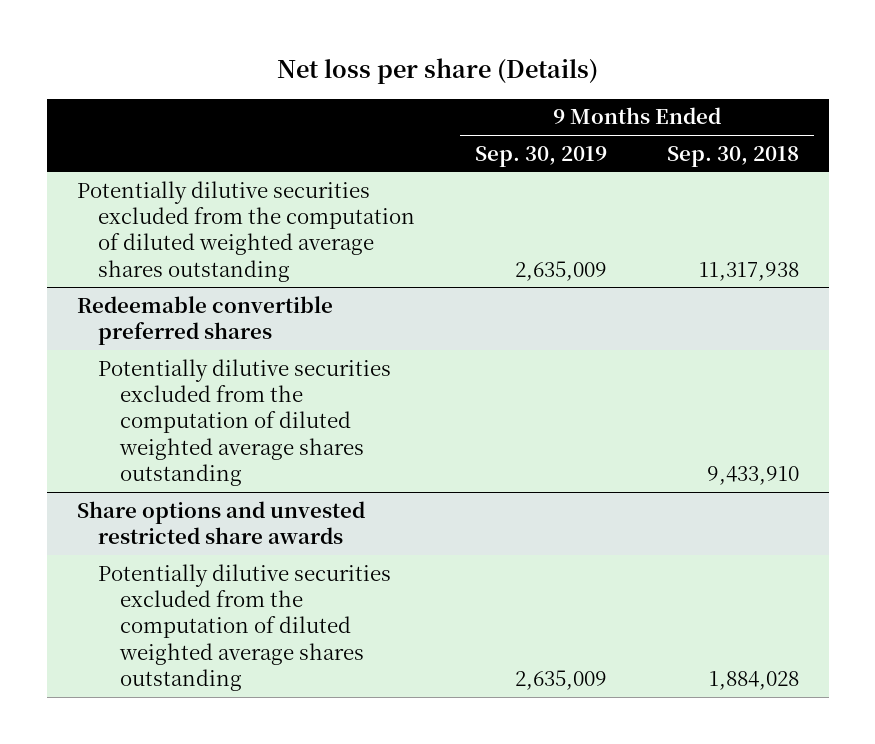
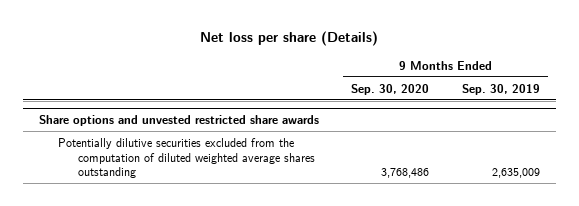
[666,145,799,167] Sep. 30, 2018 -> none
none -> [351,83,430,95] Sep. 30, 2020
[76,180,416,282] Potentially dilutive securities excluded from the computation of diluted weighted average shares outstanding -> none
[76,295,333,345] Redeemable convertible preferred shares -> none
[98,358,392,486] Potentially dilutive securities excluded from the computation of diluted weighted average shares outstanding -> none

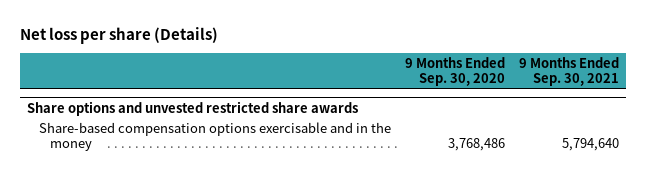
[461,83,540,95] Sep. 30, 2019 -> none
none -> [518,56,619,87] 9 Months Ended Sep. 30, 2021
[58,137,315,179] Potentially dilutive securities excluded from the computation of diluted weighted average shares outstanding -> [38,121,391,152] Share-based compensation options exercisable and in the money

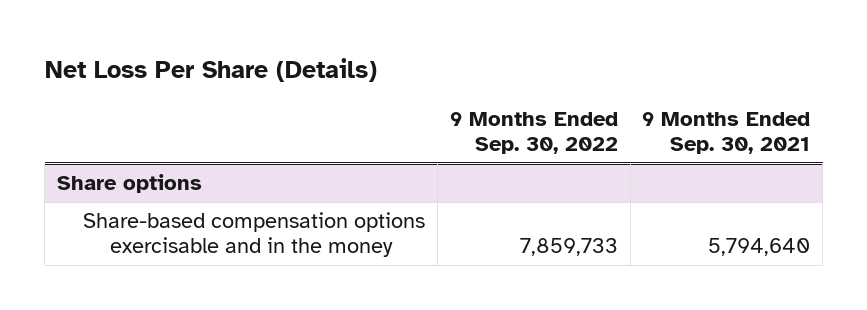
[20,27,219,45] Net loss per share (Details) -> [44,58,377,83] Net Loss Per Share (Details)
[404,56,505,87] 9 Months Ended Sep. 30, 2020 -> none
none -> [449,112,618,155] 9 Months Ended Sep. 30, 2022
[27,100,359,116] Share options and unvested restricted share awards -> [56,174,202,194] Share options

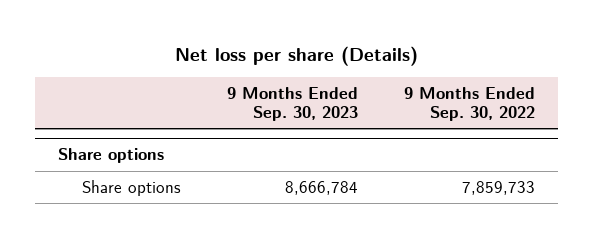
[44,58,377,83] Net Loss Per Share (Details) -> [174,45,418,66] Net loss per share (Details)
[642,112,811,155] 9 Months Ended Sep. 30, 2021 -> none
none -> [226,86,358,122] 9 Months Ended Sep. 30, 2023
[83,212,426,258] Share-based compensation options exercisable and in the money -> [81,179,181,196] Share options

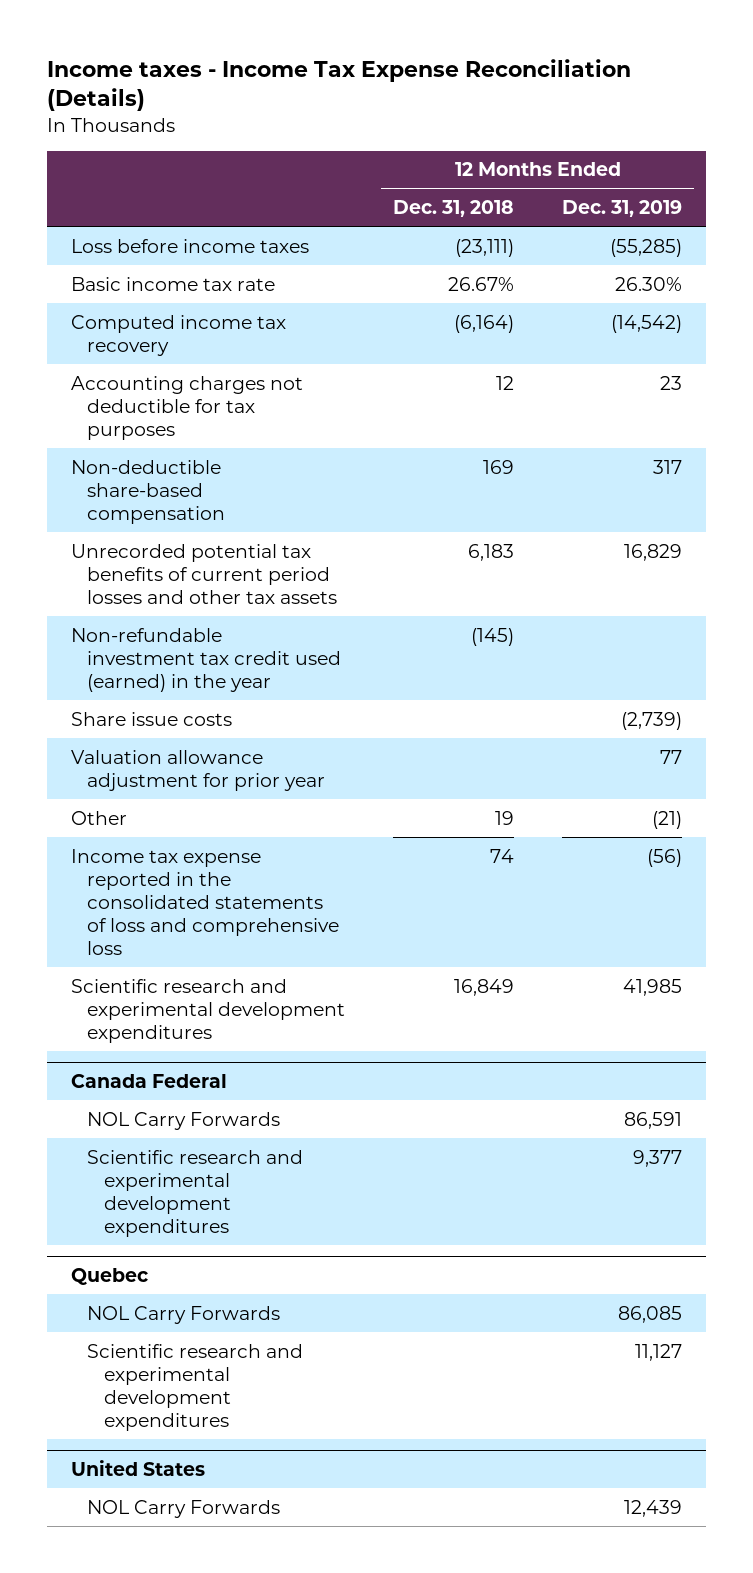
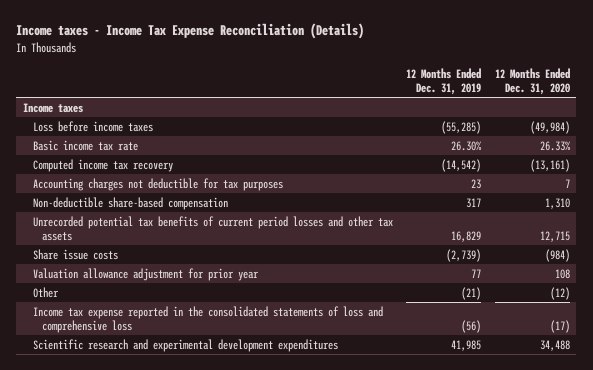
[393,200,515,218] Dec. 31, 2018 -> none
none -> [494,67,570,96] 12 Months Ended Dec. 31, 2020
none -> [23,102,84,113] Income taxes
[70,627,342,692] Non-refundable investment tax credit used (earned) in the year -> none
[70,1074,227,1089] Canada Federal -> none
[87,1111,281,1130] NOL Carry Forwards -> none
[87,1149,304,1237] Scientific research and experimental development expenditures -> none
[70,1268,148,1286] Quebec -> none
[87,1305,281,1324] NOL Carry Forwards -> none
[87,1343,304,1431] Scientific research and experimental development expenditures -> none
[70,1460,205,1477] United States -> none
[87,1499,281,1518] NOL Carry Forwards -> none

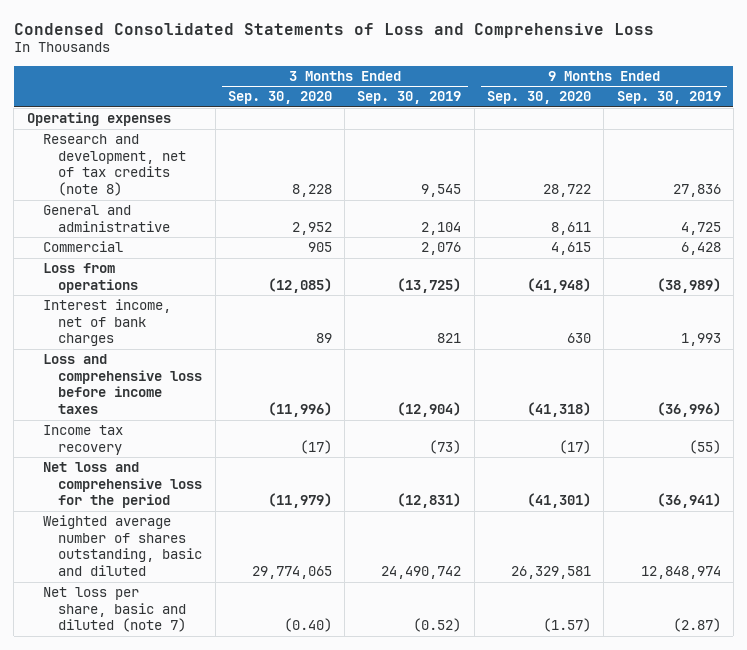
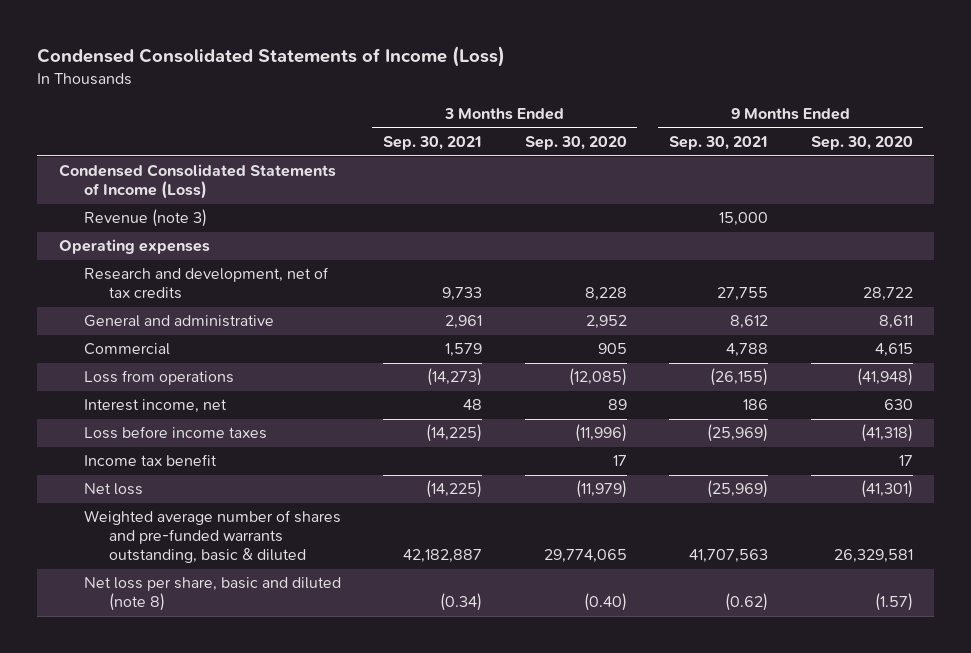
[13,22,654,38] Condensed Consolidated Statements of Loss and Comprehensive Loss -> [37,46,506,68] Condensed Consolidated Statements of Income (Loss)
[357,91,462,105] Sep. 30, 2019 -> none
[616,91,721,105] Sep. 30, 2019 -> none
none -> [383,136,483,151] Sep. 30, 2021
none -> [669,136,769,151] Sep. 30, 2021
none -> [58,164,336,200] Condensed Consolidated Statements of Income (Loss)
none -> [83,209,207,228] Revenue (note 3)
[42,134,187,197] Research and development, net of tax credits (note 8) -> [83,267,329,300] Research and development, net of tax credits
[42,299,171,347] Interest income, net of bank charges -> [83,399,227,414] Interest income, net
[42,354,203,415] Loss and comprehensive loss before income taxes -> [83,426,267,440] Loss before income taxes
[42,425,123,455] Income tax recovery -> [83,454,217,467] Income tax benefit
[299,439,332,454] (17) -> [612,455,627,467] 17
[559,439,592,454] (17) -> [898,455,913,467] 17
[42,462,203,509] Net loss and comprehensive loss for the period -> [83,483,143,496] Net loss
[42,515,203,577] Weighted average number of shares outstanding, basic and diluted -> [83,510,341,564] Weighted average number of shares and pre-funded warrants outstanding, basic & diluted
[42,587,187,633] Net loss per share, basic and diluted (note 7) -> [83,577,341,612] Net loss per share, basic and diluted (note 8)

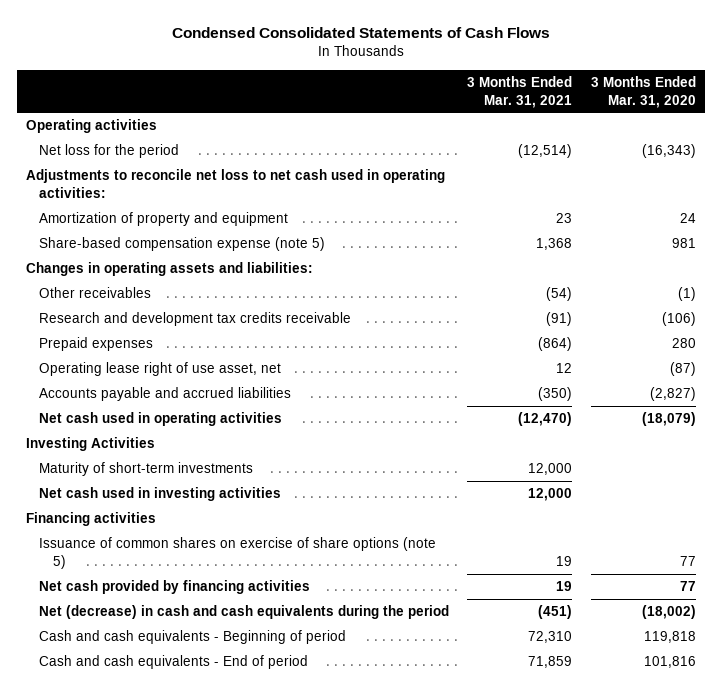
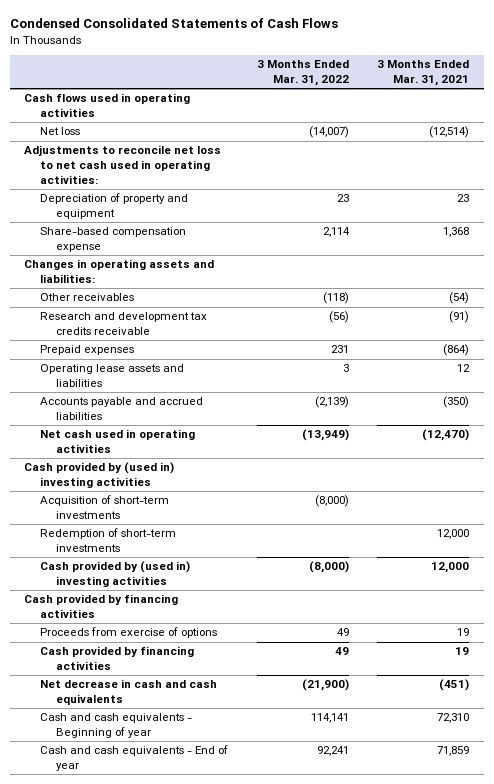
[590,75,696,108] 3 Months Ended Mar. 31, 2020 -> none
none -> [256,60,349,87] 3 Months Ended Mar. 31, 2022
[25,119,157,134] Operating activities -> [24,93,191,118] Cash flows used in operating activities
[39,144,180,159] Net loss for the period -> [40,127,81,136] Net loss
[39,212,289,227] Amortization of property and equipment -> [40,193,189,220] Depreciation of property and equipment
[39,237,326,252] Share-based compensation expense (note 5) -> [40,227,187,253] Share-based compensation expense
[39,362,282,377] Operating lease right of use asset, net -> [40,364,185,388] Operating lease assets and liabilities
[25,437,155,452] Investing Activities -> [24,462,175,489] Cash provided by (used in) investing activities
none -> [40,495,170,520] Acquisition of short-term investments
[39,462,254,477] Maturity of short-term investments -> [40,528,177,553] Redemption of short-term investments
[39,487,282,502] Net cash used in investing activities -> [40,561,191,588] Cash provided by (used in) investing activities
[25,512,156,527] Financing activities -> [24,594,179,619] Cash provided by financing activities
[39,537,437,569] Issuance of common shares on exercise of share options (note 5) -> [40,627,218,639] Proceeds from exercise of options
[39,580,311,595] Net cash provided by financing activities -> [40,646,195,671] Cash provided by financing activities
[39,605,450,620] Net (decrease) in cash and cash equivalents during the period -> [40,679,218,706] Net decrease in cash and cash equivalents
[39,630,347,645] Cash and cash equivalents - Beginning of period -> [40,713,193,739] Cash and cash equivalents - Beginning of year
[39,655,309,670] Cash and cash equivalents - End of period -> [40,745,229,772] Cash and cash equivalents - End of year

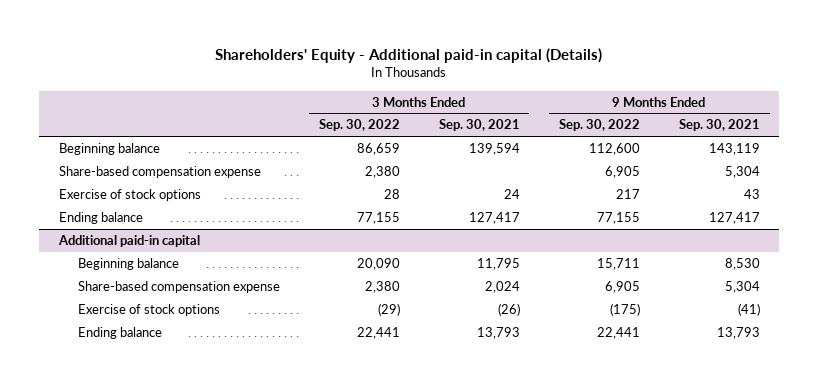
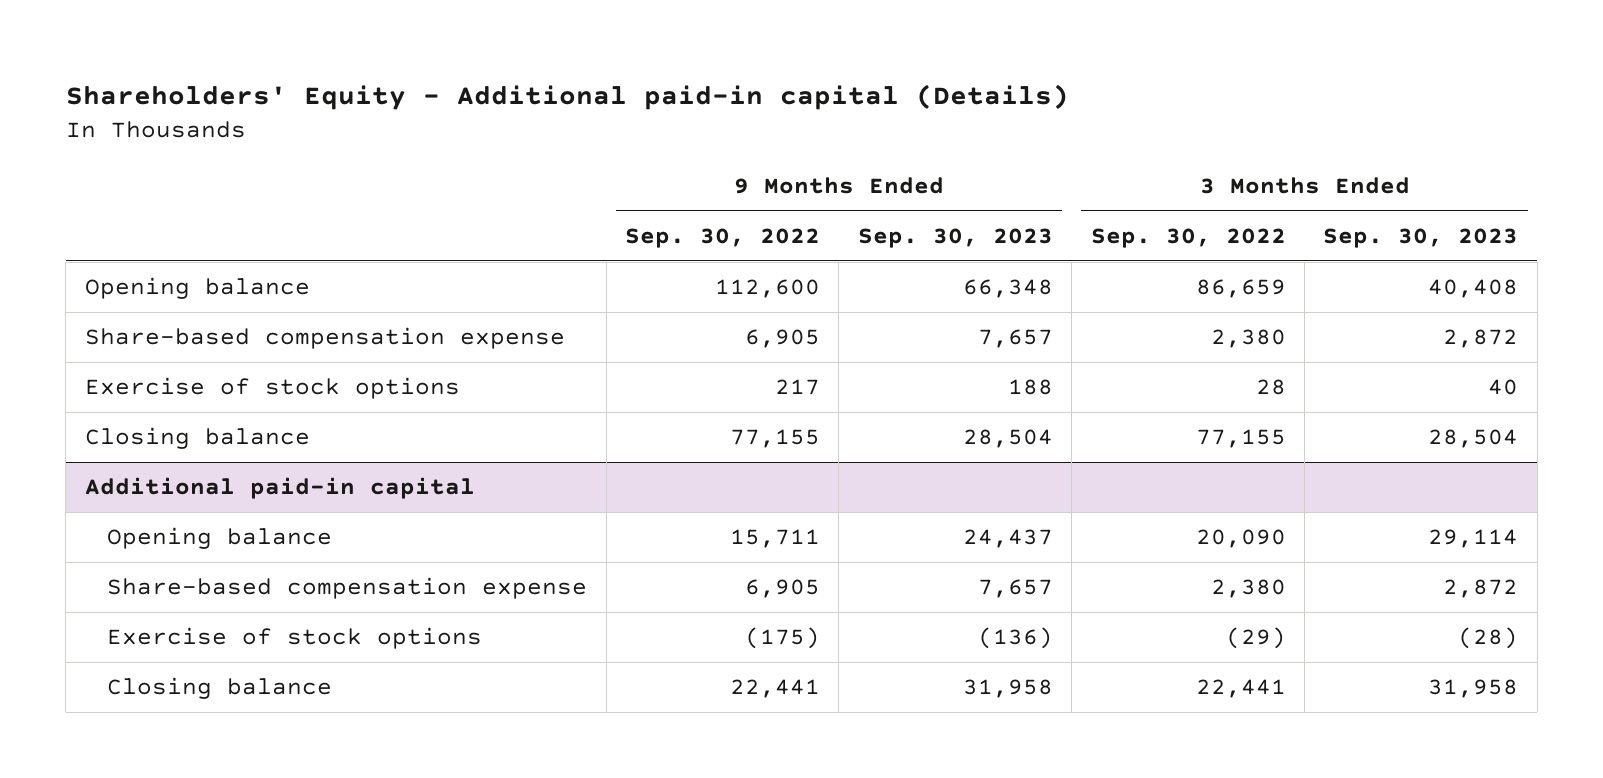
[438,119,520,132] Sep. 30, 2021 -> none
[678,119,760,132] Sep. 30, 2021 -> none
none -> [857,227,1053,248] Sep. 30, 2023
none -> [1323,227,1519,248] Sep. 30, 2023
[58,143,160,156] Beginning balance -> [84,277,310,300] Opening balance
[58,212,143,225] Ending balance -> [84,427,310,450] Closing balance
[77,258,179,271] Beginning balance -> [107,527,333,550] Opening balance
[77,327,162,340] Ending balance -> [107,677,333,700] Closing balance

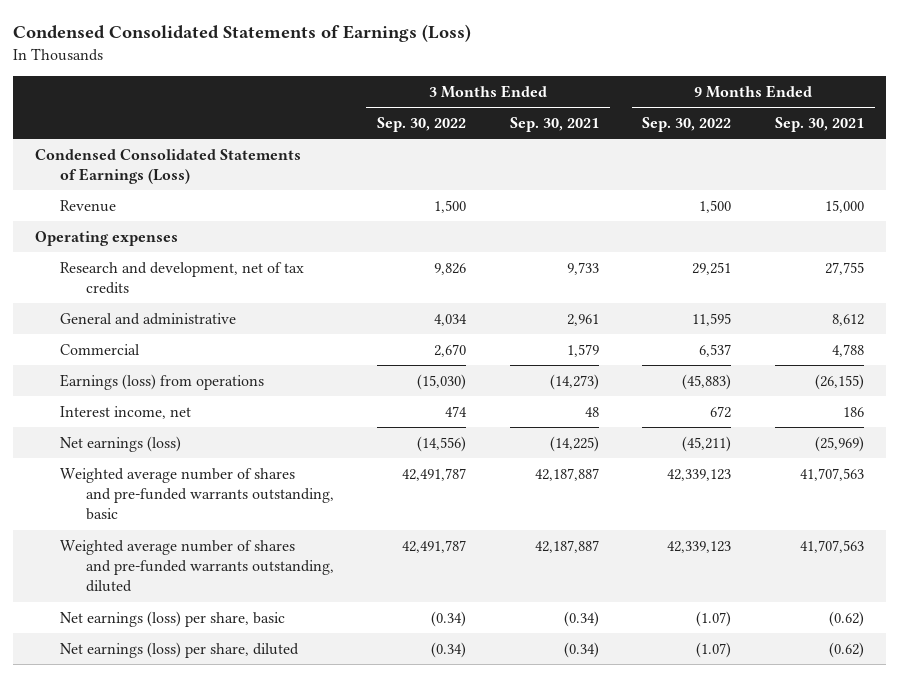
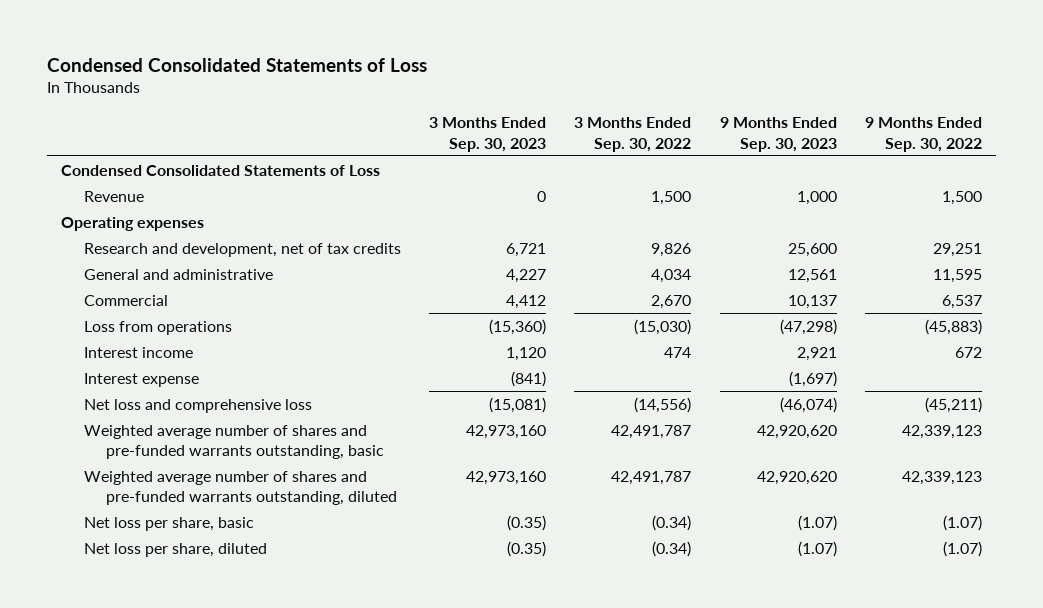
[13,24,472,43] Condensed Consolidated Statements of Earnings (Loss) -> [46,57,427,72] Condensed Consolidated Statements of Loss
[509,116,599,132] Sep. 30, 2021 -> none
[775,116,865,132] Sep. 30, 2021 -> none
none -> [428,117,546,152] 3 Months Ended Sep. 30, 2023
none -> [719,117,837,152] 9 Months Ended Sep. 30, 2023
[34,148,301,185] Condensed Consolidated Statements of Earnings (Loss) -> [60,164,380,176] Condensed Consolidated Statements of Loss
[60,373,265,390] Earnings (loss) from operations -> [83,320,232,335] Loss from operations
[60,405,192,419] Interest income, net -> [83,346,193,358] Interest income
none -> [83,372,199,387] Interest expense
[60,435,182,452] Net earnings (loss) -> [83,398,312,413] Net loss and comprehensive loss
[60,610,286,627] Net earnings (loss) per share, basic -> [83,516,254,531] Net loss per share, basic
[60,641,300,658] Net earnings (loss) per share, diluted -> [83,542,267,557] Net loss per share, diluted

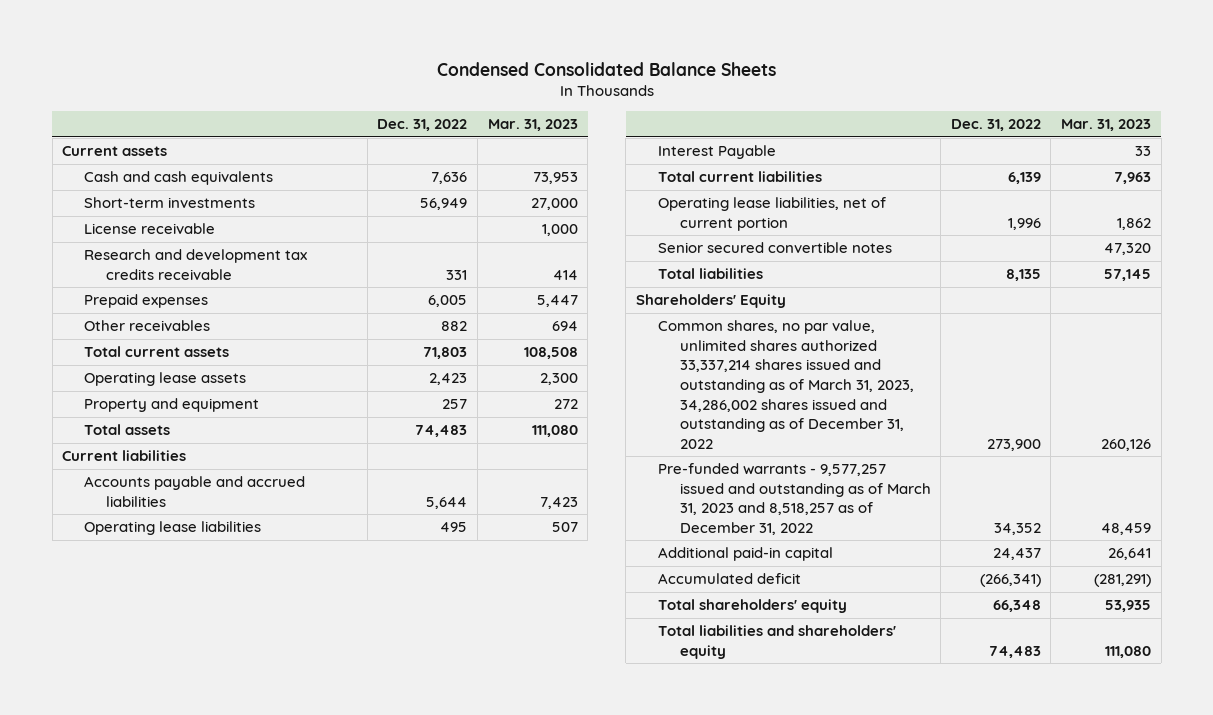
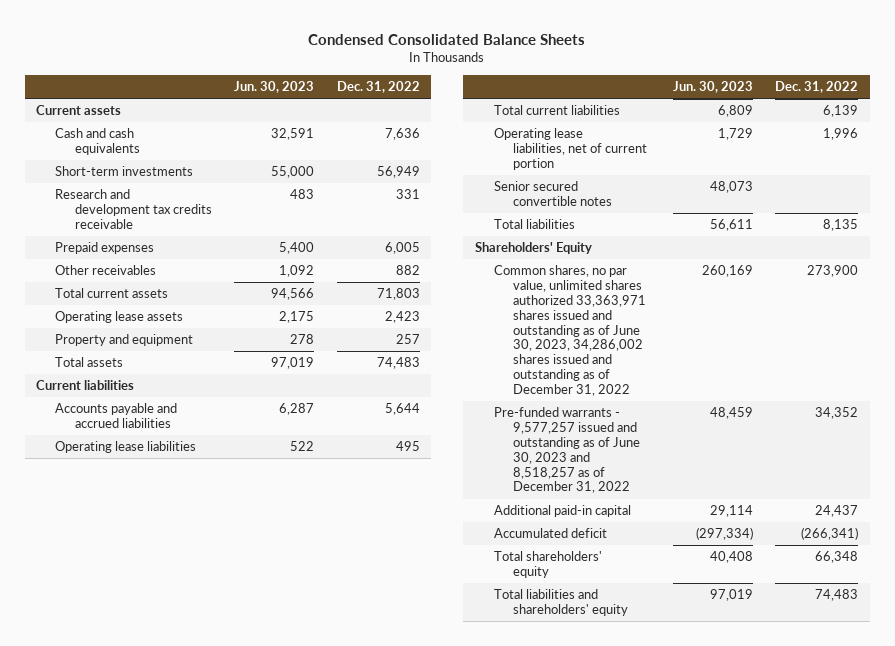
[487,119,578,132] Mar. 31, 2023 -> none
none -> [234,81,315,94] Jun. 30, 2023
[84,223,216,235] License receivable -> none
[657,145,776,160] Interest Payable -> none
[657,320,914,449] Common shares, no par value, unlimited shares authorized 33,337,214 shares issued and outstanding as of March 31, 2023, 34,286,002 shares issued and outstanding as of December 31, 2022 -> [493,265,647,397] Common shares, no par value, unlimited shares authorized 33,363,971 shares issued and outstanding as of June 30, 2023, 34,286,002 shares issued and outstanding as of December 31, 2022
[657,463,931,536] Pre-funded warrants - 9,577,257 issued and outstanding as of March 31, 2023 and 8,518,257 as of December 31, 2022 -> [493,407,641,494] Pre-funded warrants - 9,577,257 issued and outstanding as of June 30, 2023 and 8,518,257 as of December 31, 2022

